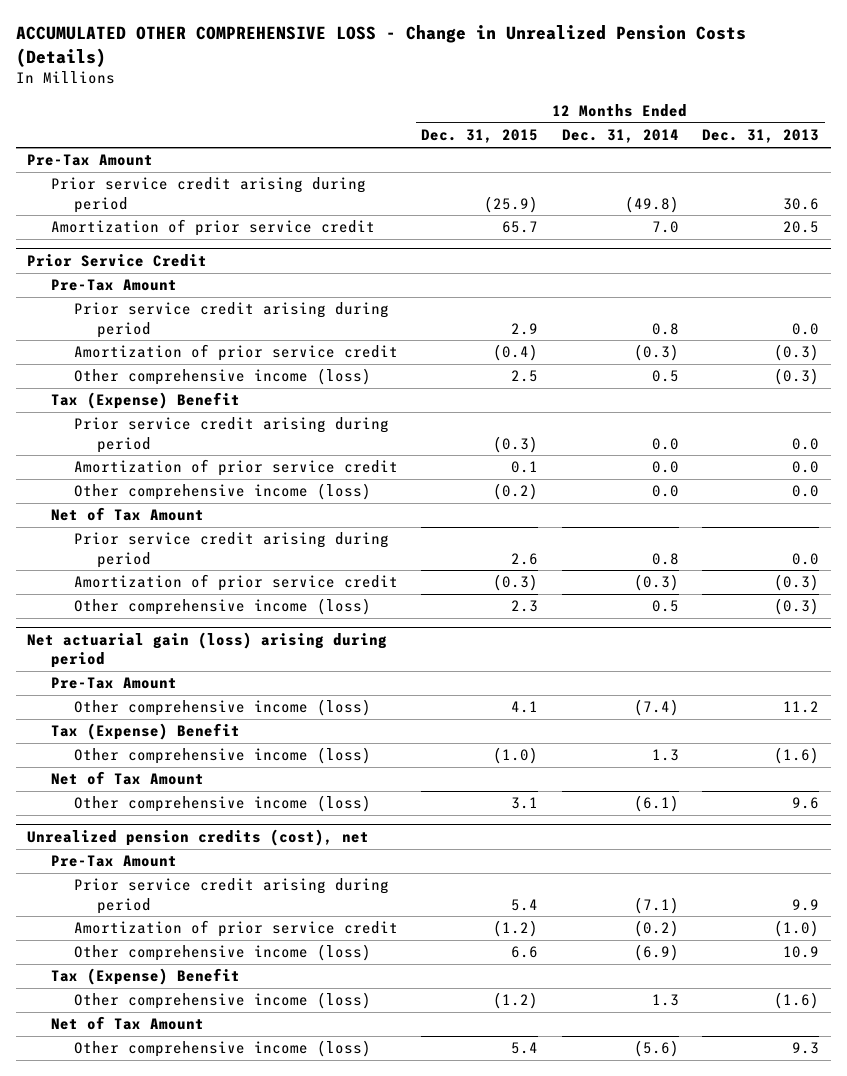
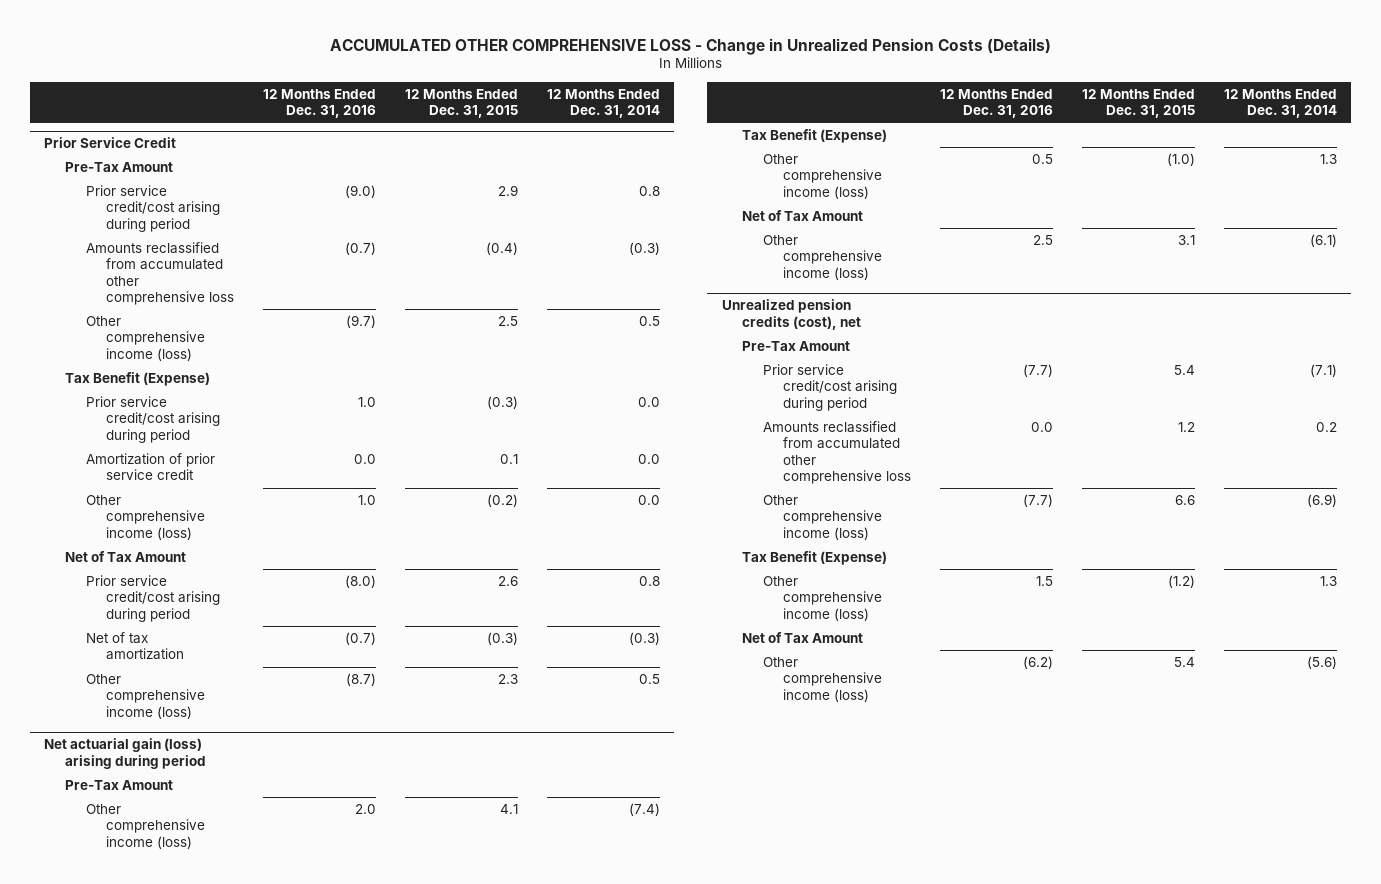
[702,129,820,144] Dec. 31, 2013 -> none
none -> [263,88,377,119] 12 Months Ended Dec. 31, 2016
[27,154,154,167] Pre-Tax Amount -> none
[50,177,366,213] Prior service credit arising during period -> none
[50,219,375,237] Amortization of prior service credit -> none
[73,302,389,338] Prior service credit arising during period -> [85,184,221,232] Prior service credit/cost arising during period
[73,344,398,362] Amortization of prior service credit -> [85,241,235,306] Amounts reclassified from accumulated other comprehensive loss
[50,392,240,410] Tax (Expense) Benefit -> [64,371,210,386] Tax Benefit (Expense)
[73,417,389,453] Prior service credit arising during period -> [85,395,221,443] Prior service credit/cost arising during period
[73,532,389,568] Prior service credit arising during period -> [85,574,221,622] Prior service credit/cost arising during period
[73,574,398,592] Amortization of prior service credit -> [85,631,185,661] Net of tax amortization
[50,723,240,741] Tax (Expense) Benefit -> [742,128,888,143] Tax Benefit (Expense)
[73,920,398,938] Amortization of prior service credit -> none
[73,878,389,914] Prior service credit arising during period -> [762,363,898,411] Prior service credit/cost arising during period
none -> [762,420,912,485] Amounts reclassified from accumulated other comprehensive loss
[50,968,240,986] Tax (Expense) Benefit -> [742,550,888,565] Tax Benefit (Expense)

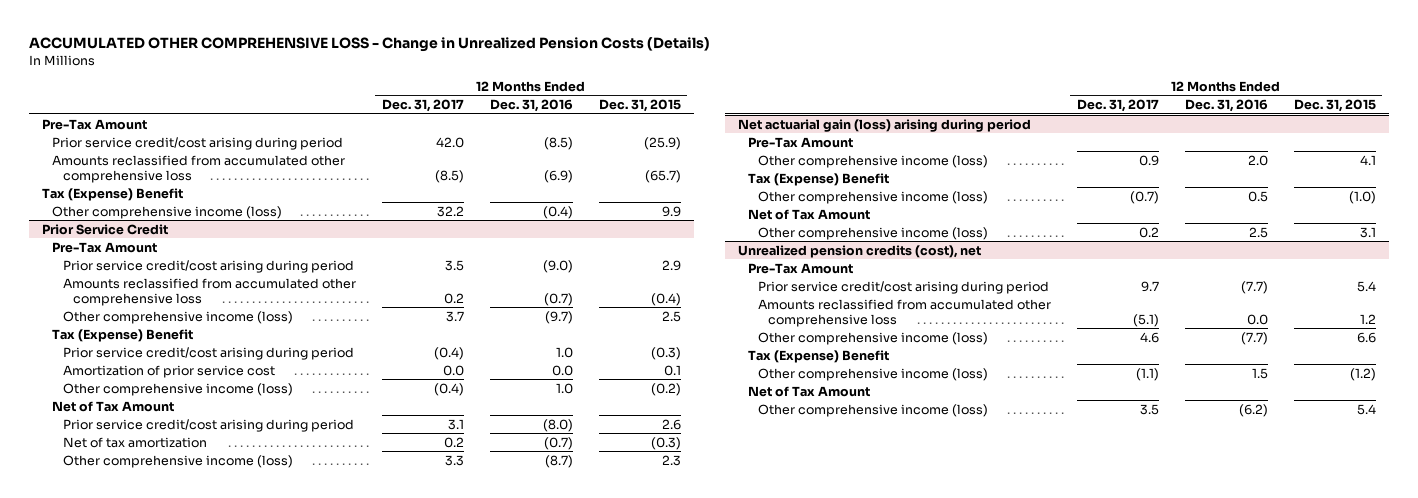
[546,88,660,119] 12 Months Ended Dec. 31, 2014 -> none
none -> [381,99,464,113] Dec. 31, 2017
none -> [42,118,148,130] Pre-Tax Amount
none -> [52,136,344,150] Prior service credit/cost arising during period
none -> [52,154,346,183] Amounts reclassified from accumulated other comprehensive loss
none -> [42,187,184,201] Tax (Expense) Benefit
none -> [52,205,283,219] Other comprehensive income (loss)
[64,371,210,386] Tax Benefit (Expense) -> [52,328,194,342] Tax (Expense) Benefit
[85,452,215,481] Amortization of prior service credit -> [62,364,275,378] Amortization of prior service cost
[742,128,888,143] Tax Benefit (Expense) -> [747,172,889,186] Tax (Expense) Benefit
[742,550,888,565] Tax Benefit (Expense) -> [747,349,889,363] Tax (Expense) Benefit

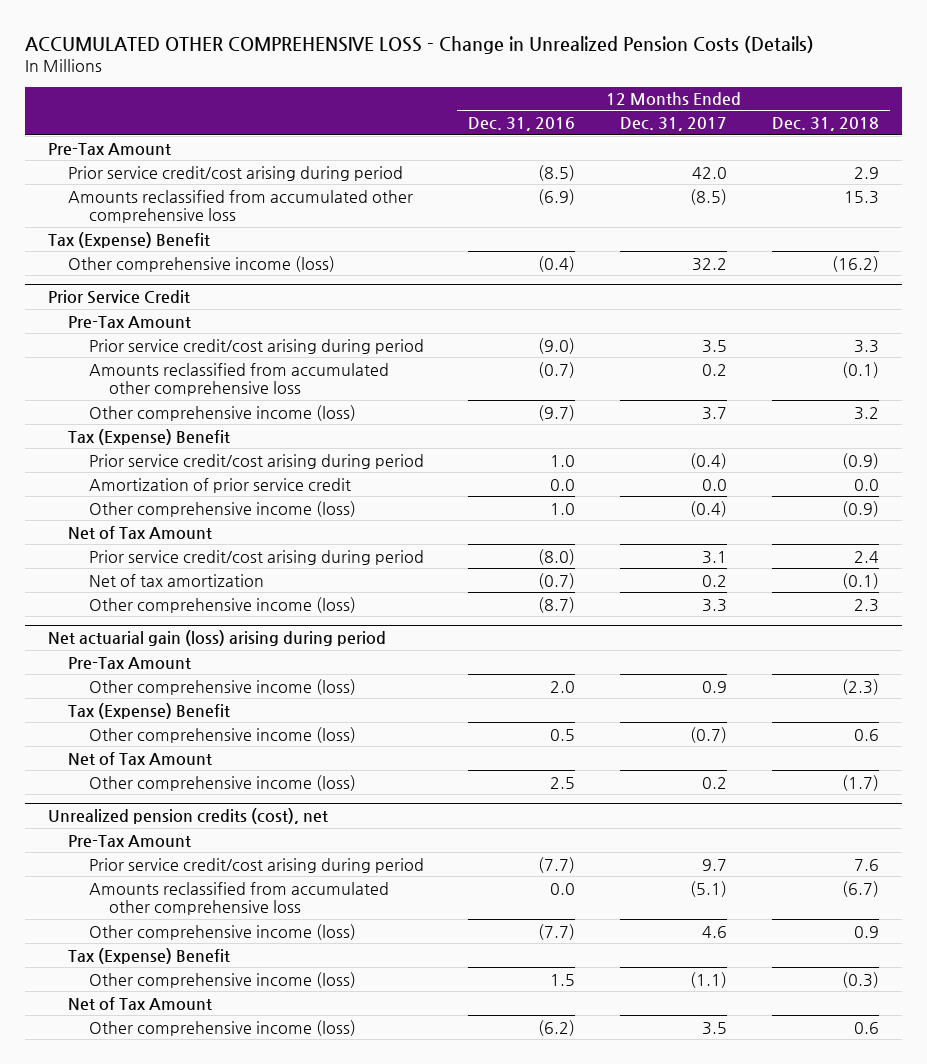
[598,99,681,113] Dec. 31, 2015 -> none
none -> [772,117,880,132] Dec. 31, 2018
[62,364,275,378] Amortization of prior service cost -> [88,477,351,493] Amortization of prior service credit

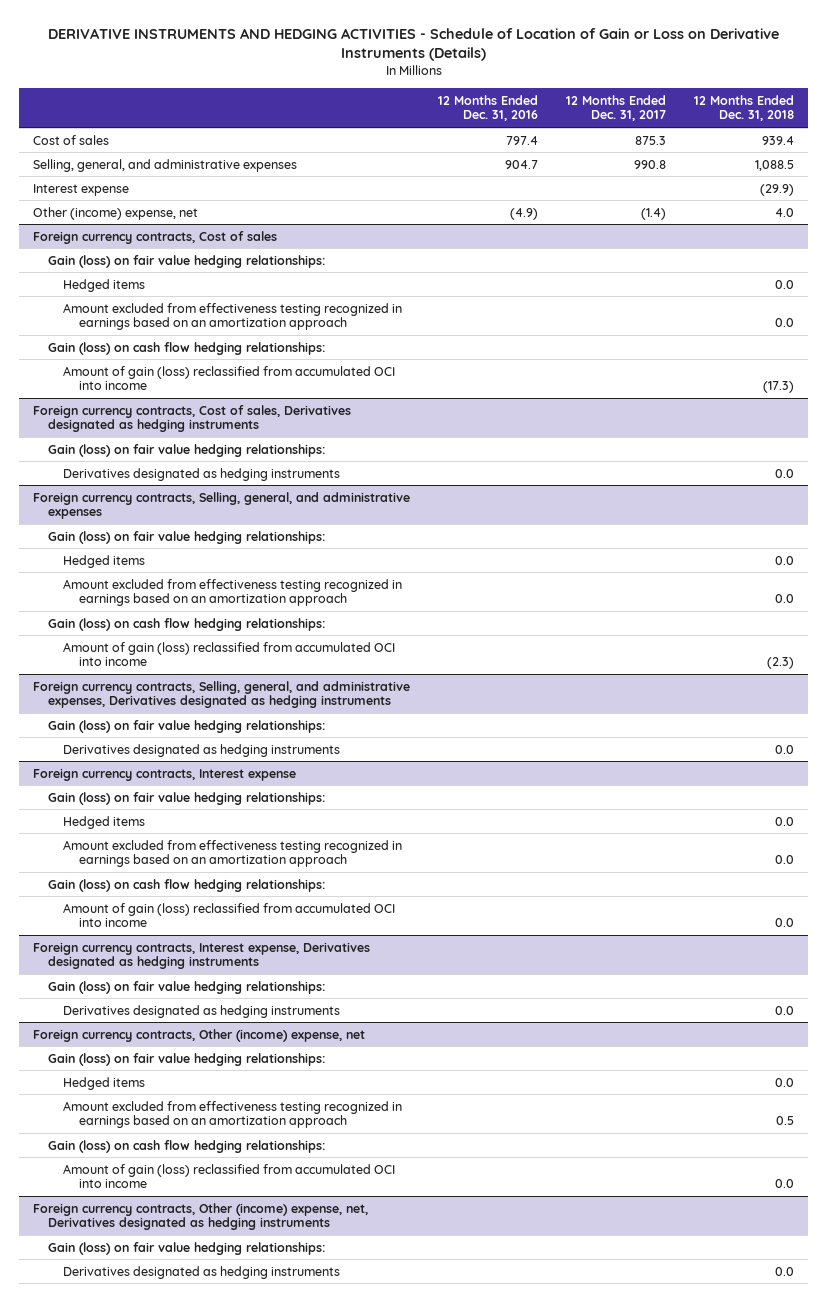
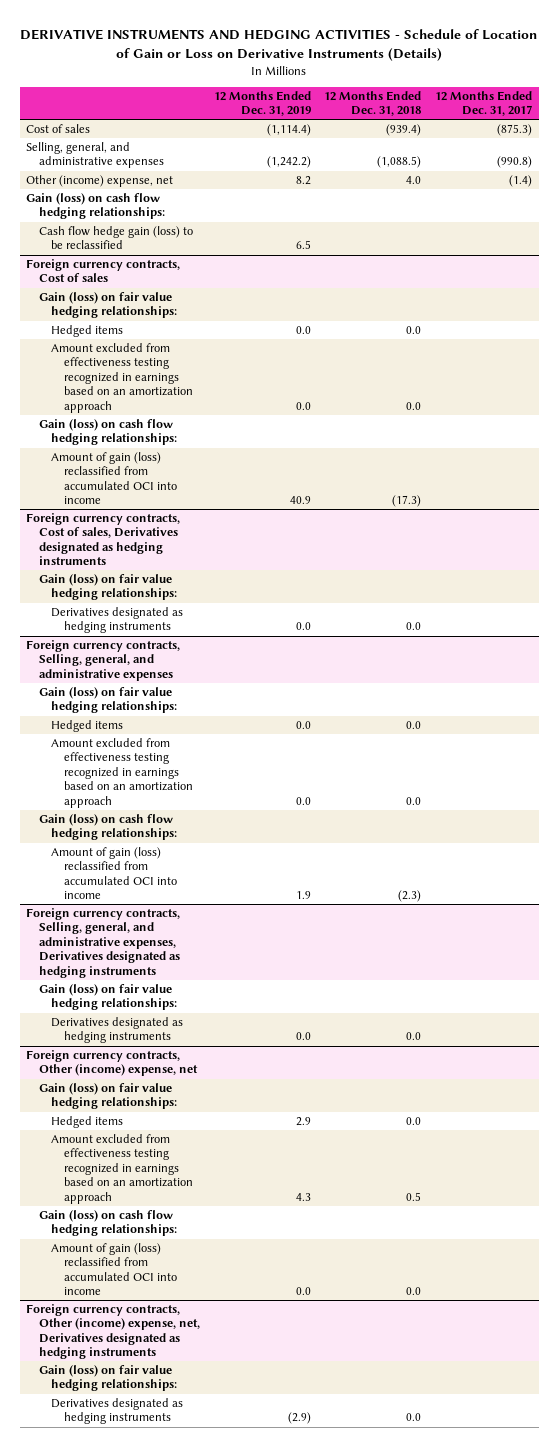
[438,94,539,122] 12 Months Ended Dec. 31, 2016 -> none
none -> [213,90,311,117] 12 Months Ended Dec. 31, 2019
[33,183,130,196] Interest expense -> none
[635,135,667,145] 875.3 -> [497,124,533,137] (875.3)
[762,135,795,145] 939.4 -> [386,124,422,137] (939.4)
[634,159,667,169] 990.8 -> [497,156,533,169] (990.8)
[755,159,795,171] 1,088.5 -> [377,156,422,169] (1,088.5)
none -> [26,193,165,220] Gain (loss) on cash flow hedging relationships:
none -> [38,226,193,250] Cash flow hedge gain (loss) to be reclassified
[33,767,297,781] Foreign currency contracts, Interest expense -> none
[48,791,326,805] Gain (loss) on fair value hedging relationships: -> none
[63,815,146,829] Hedged items -> none
[63,839,403,868] Amount excluded from effectiveness testing recognized in earnings based on an amortization approach -> none
[48,878,326,892] Gain (loss) on cash flow hedging relationships: -> none
[63,902,396,928] Amount of gain (loss) reclassified from accumulated OCI into income -> none
[33,941,371,970] Foreign currency contracts, Interest expense, Derivatives designated as hedging instruments -> none
[48,980,326,994] Gain (loss) on fair value hedging relationships: -> none
[63,1004,341,1018] Derivatives designated as hedging instruments -> none

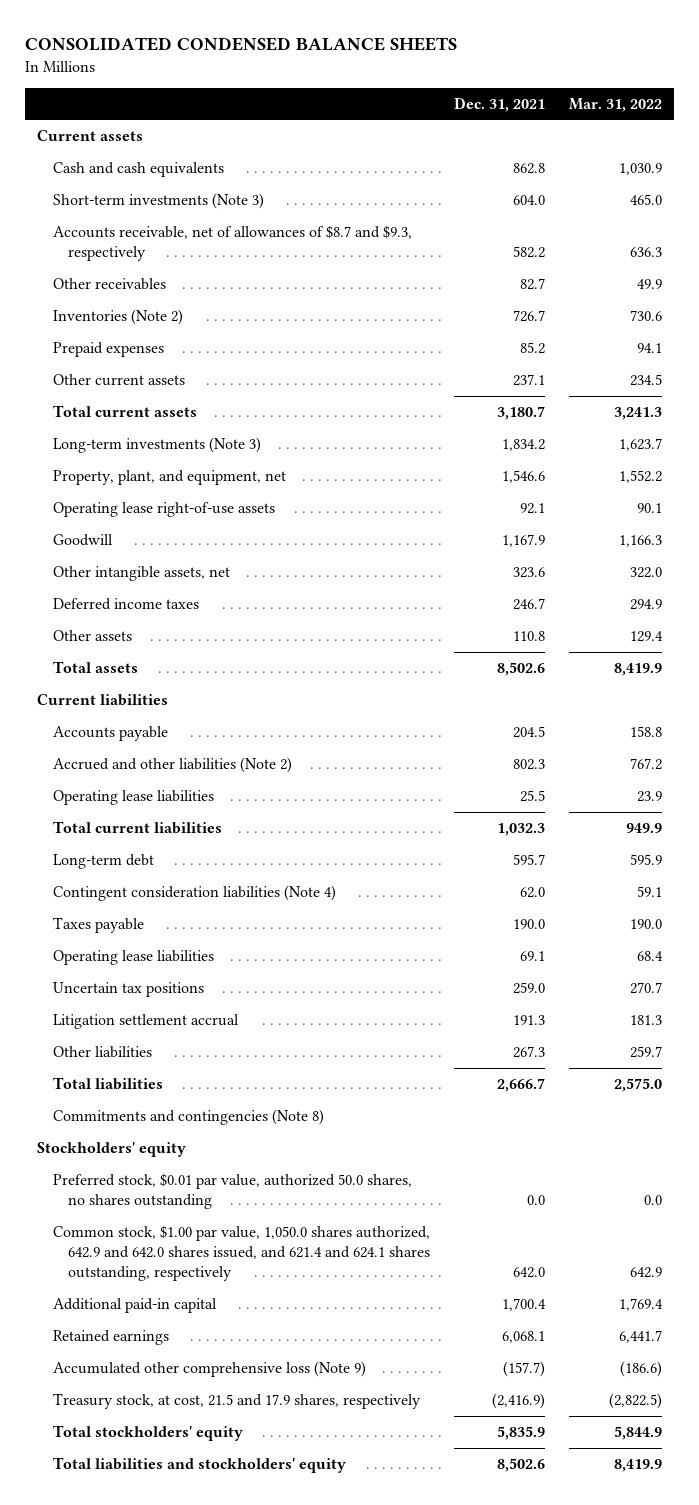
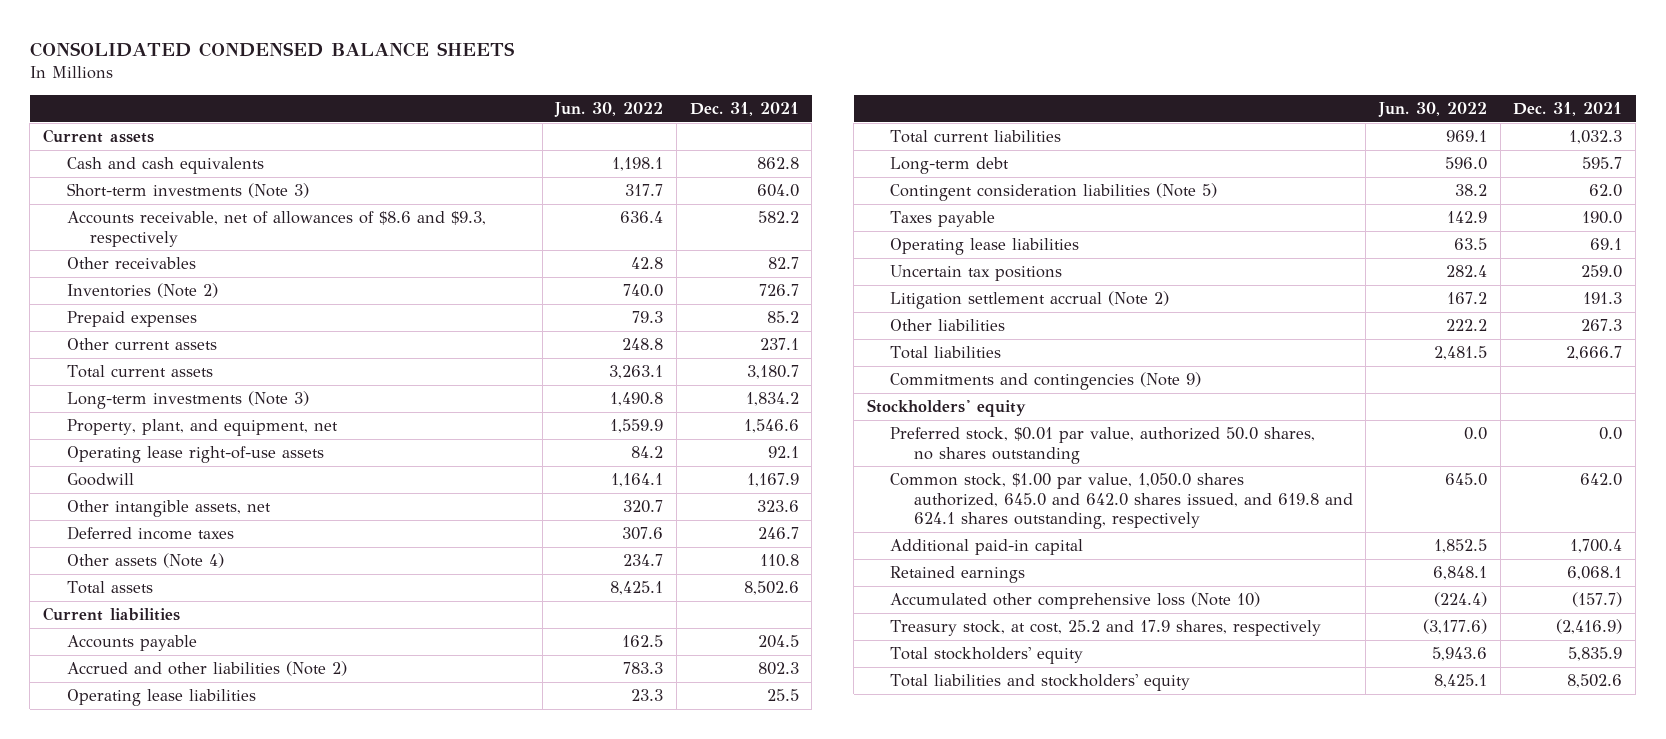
[568,97,662,112] Mar. 31, 2022 -> none
none -> [554,102,664,118] Jun. 30, 2022
[52,225,412,262] Accounts receivable, net of allowances of $8.7 and $9.3, respectively -> [66,211,486,247] Accounts receivable, net of allowances of $8.6 and $9.3, respectively
[52,630,132,642] Other assets -> [66,553,224,569] Other assets (Note 4)
[52,885,336,902] Contingent consideration liabilities (Note 4) -> [890,183,1218,202] Contingent consideration liabilities (Note 5)
[52,1014,239,1030] Litigation settlement accrual -> [890,291,1170,310] Litigation settlement accrual (Note 2)
[52,1109,324,1126] Commitments and contingencies (Note 8) -> [890,372,1202,391] Commitments and contingencies (Note 9)
[52,1225,431,1281] Common stock, $1.00 par value, 1,050.0 shares authorized, 642.9 and 642.0 shares issued, and 621.4 and 624.1 shares outstanding, respectively -> [890,473,1353,529] Common stock, $1.00 par value, 1,050.0 shares authorized, 645.0 and 642.0 shares issued, and 619.8 and 624.1 shares outstanding, respectively
[52,1361,366,1378] Accumulated other comprehensive loss (Note 9) -> [890,592,1261,610] Accumulated other comprehensive loss (Note 10)
[52,1393,421,1410] Treasury stock, at cost, 21.5 and 17.9 shares, respectively -> [890,620,1322,637] Treasury stock, at cost, 25.2 and 17.9 shares, respectively

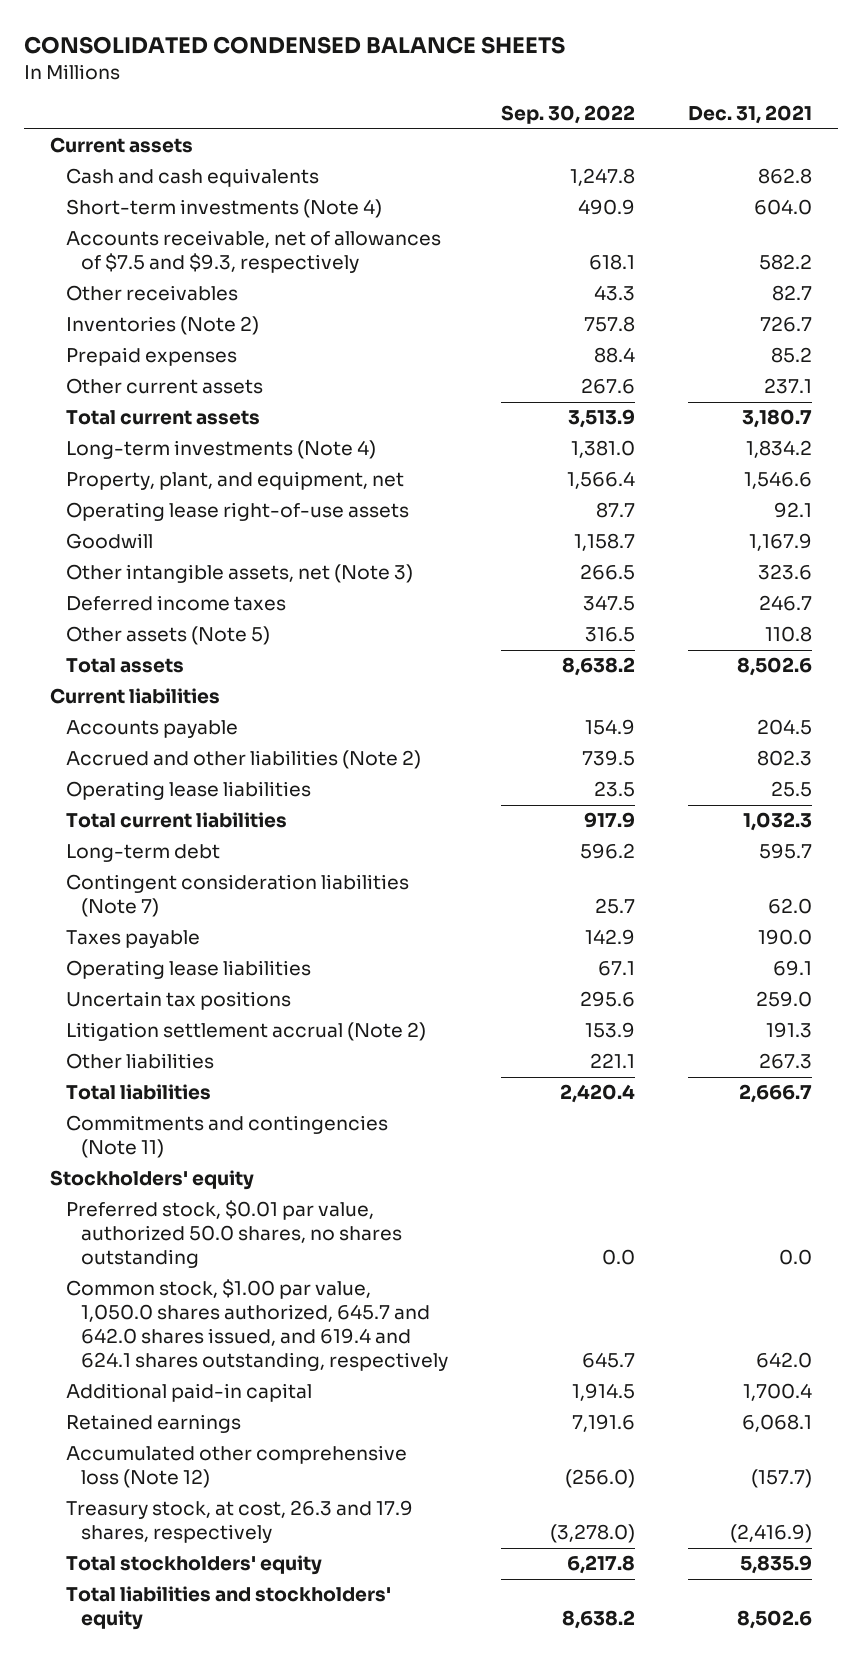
[554,102,664,118] Jun. 30, 2022 -> none
none -> [501,105,636,125] Sep. 30, 2022
[66,183,309,199] Short-term investments (Note 3) -> [65,199,382,219] Short-term investments (Note 4)
[66,211,486,247] Accounts receivable, net of allowances of $8.6 and $9.3, respectively -> [65,230,441,274] Accounts receivable, net of allowances of $7.5 and $9.3, respectively
[66,391,309,410] Long-term investments (Note 3) -> [65,440,376,460] Long-term investments (Note 4)
[66,500,271,518] Other intangible assets, net -> [65,564,413,584] Other intangible assets, net (Note 3)
[66,553,224,569] Other assets (Note 4) -> [65,626,270,646] Other assets (Note 5)
[890,183,1218,202] Contingent consideration liabilities (Note 5) -> [65,874,409,918] Contingent consideration liabilities (Note 7)
[890,372,1202,391] Commitments and contingencies (Note 9) -> [65,1115,388,1159] Commitments and contingencies (Note 11)
[890,473,1353,529] Common stock, $1.00 par value, 1,050.0 shares authorized, 645.0 and 642.0 shares issued, and 619.8 and 624.1 shares outstanding, respectively -> [65,1279,449,1372] Common stock, $1.00 par value, 1,050.0 shares authorized, 645.7 and 642.0 shares issued, and 619.4 and 624.1 shares outstanding, respectively
[890,592,1261,610] Accumulated other comprehensive loss (Note 10) -> [65,1445,407,1489] Accumulated other comprehensive loss (Note 12)
[890,620,1322,637] Treasury stock, at cost, 25.2 and 17.9 shares, respectively -> [65,1500,413,1544] Treasury stock, at cost, 26.3 and 17.9 shares, respectively

